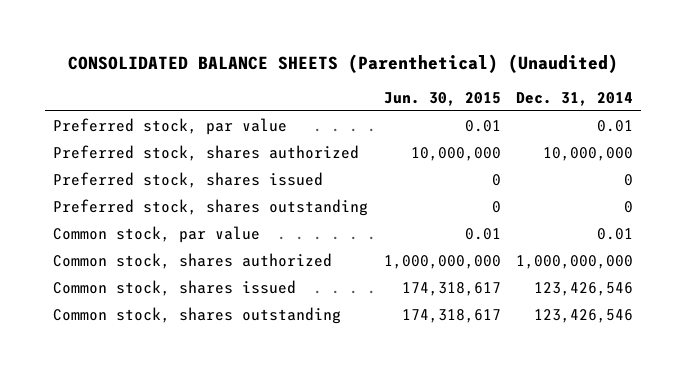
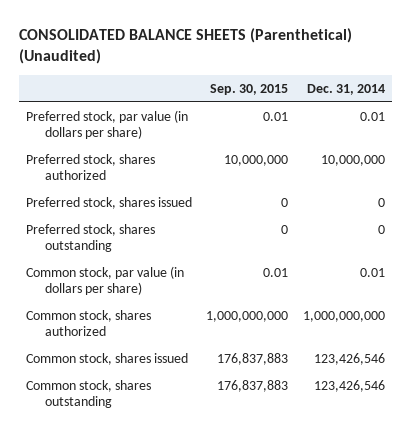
[383,91,501,106] Jun. 30, 2015 -> none
none -> [210,83,289,95] Sep. 30, 2015
[52,117,287,135] Preferred stock, par value -> [26,109,189,139] Preferred stock, par value (in dollars per share)
[52,225,260,243] Common stock, par value -> [26,265,185,295] Common stock, par value (in dollars per share)

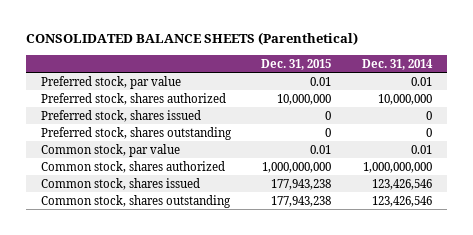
[19,28,353,65] CONSOLIDATED BALANCE SHEETS (Parenthetical) (Unaudited) -> [25,32,358,46] CONSOLIDATED BALANCE SHEETS (Parenthetical)
[210,83,289,95] Sep. 30, 2015 -> none
none -> [261,58,332,70] Dec. 31, 2015
[26,109,189,139] Preferred stock, par value (in dollars per share) -> [40,75,181,89] Preferred stock, par value
[26,265,185,295] Common stock, par value (in dollars per share) -> [40,143,180,157] Common stock, par value

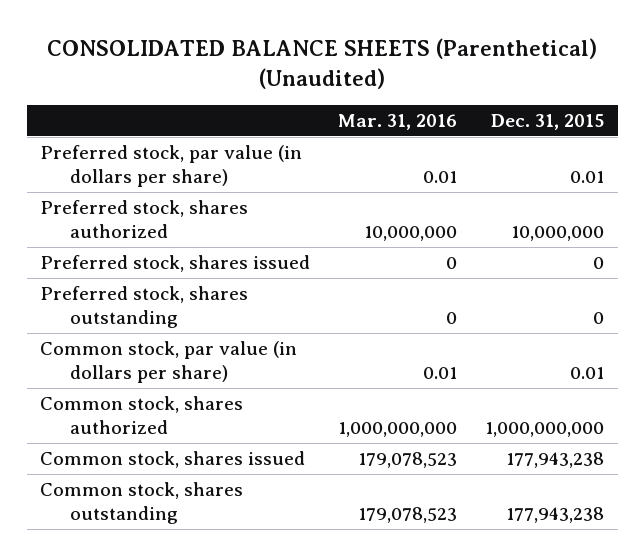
[25,32,358,46] CONSOLIDATED BALANCE SHEETS (Parenthetical) -> [47,38,598,89] CONSOLIDATED BALANCE SHEETS (Parenthetical) (Unaudited)
[362,58,434,70] Dec. 31, 2014 -> none
none -> [338,113,458,130] Mar. 31, 2016
[40,75,181,89] Preferred stock, par value -> [40,145,303,187] Preferred stock, par value (in dollars per share)
[40,143,180,157] Common stock, par value -> [40,341,298,383] Common stock, par value (in dollars per share)

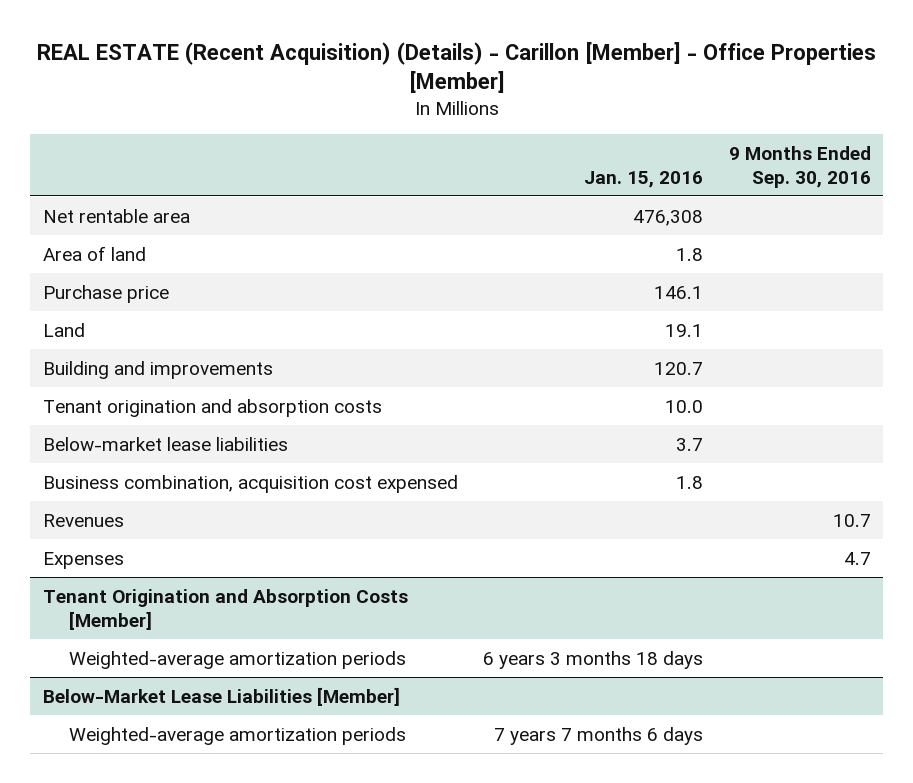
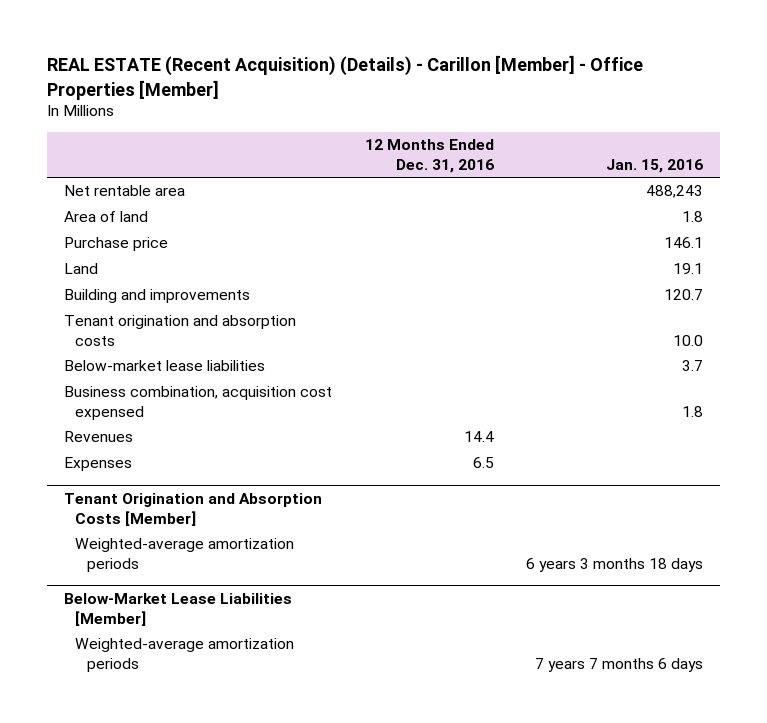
[728,145,871,188] 9 Months Ended Sep. 30, 2016 -> none
none -> [364,139,494,174] 12 Months Ended Dec. 31, 2016
[633,209,704,226] 476,308 -> [646,185,704,199] 488,243

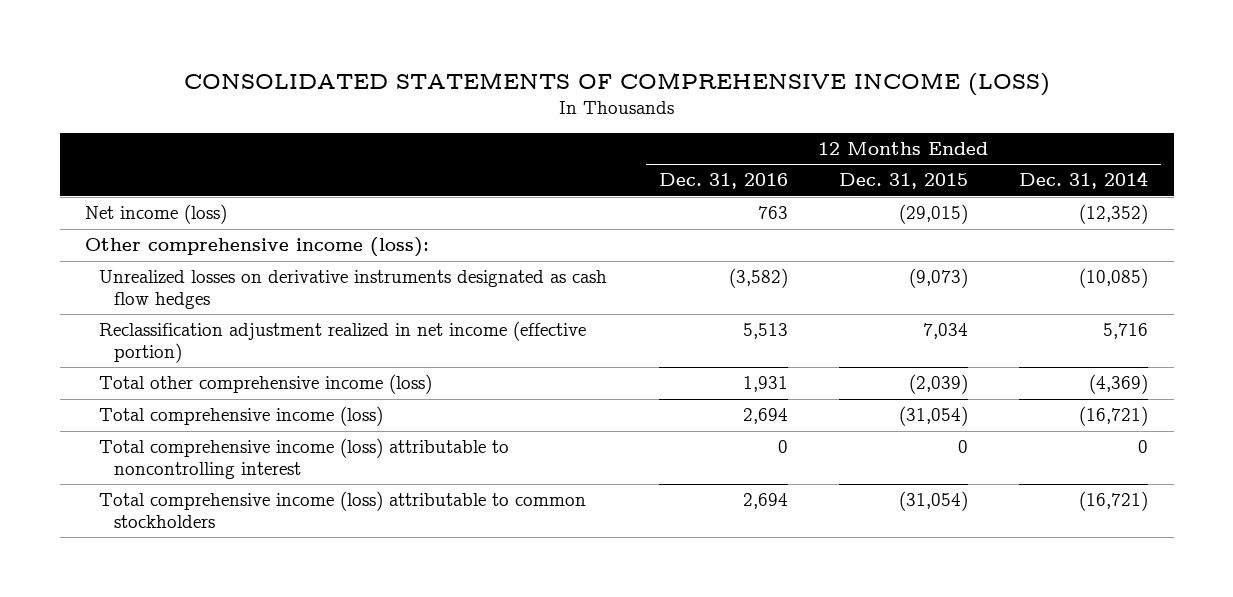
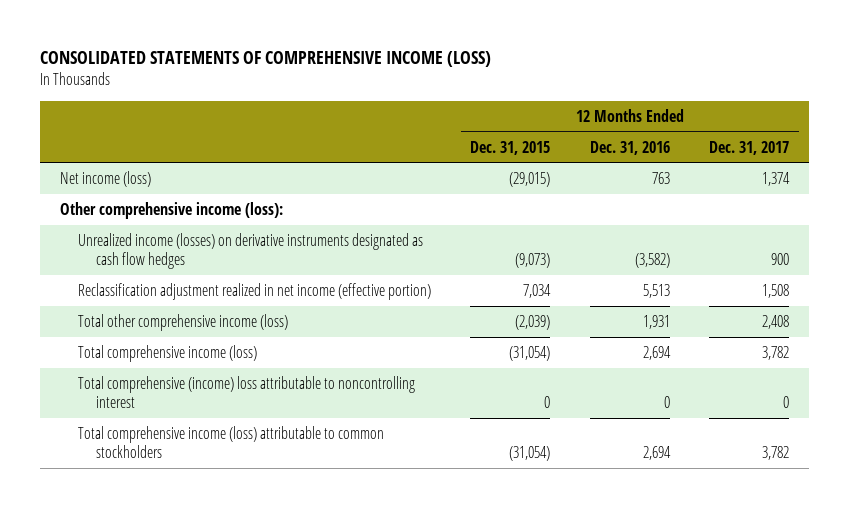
[1019,171,1149,190] Dec. 31, 2014 -> none
none -> [709,140,790,155] Dec. 31, 2017
[99,270,608,309] Unrealized losses on derivative instruments designated as cash flow hedges -> [78,232,424,269] Unrealized income (losses) on derivative instruments designated as cash flow hedges
[99,438,510,479] Total comprehensive income (loss) attributable to noncontrolling interest -> [78,375,416,408] Total comprehensive (income) loss attributable to noncontrolling interest

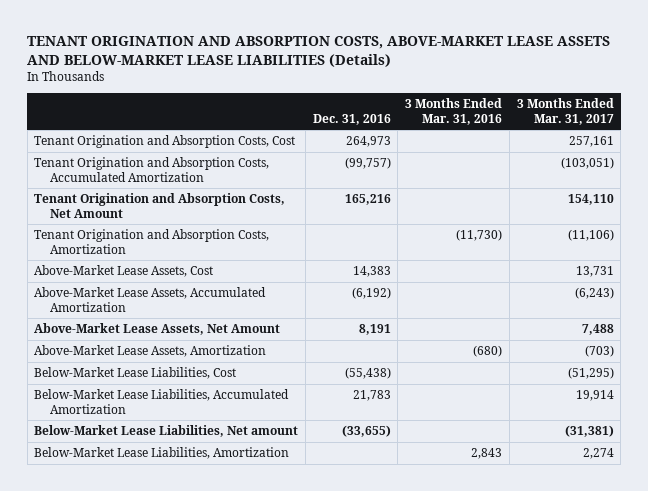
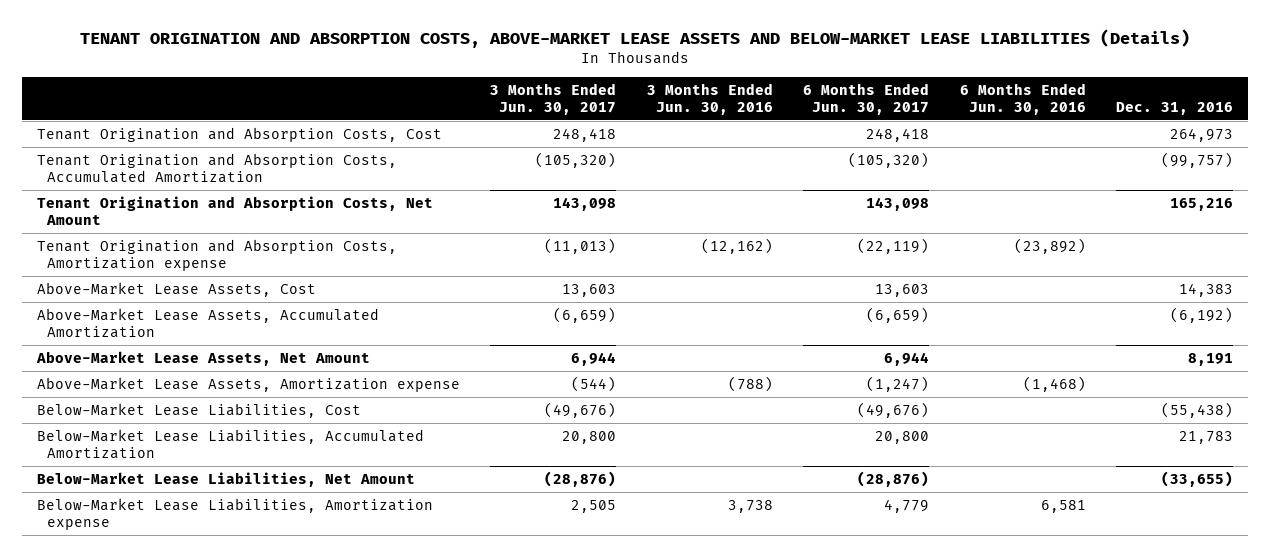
[405,98,503,125] 3 Months Ended Mar. 31, 2016 -> none
[516,98,614,125] 3 Months Ended Mar. 31, 2017 -> none
none -> [490,83,617,115] 3 Months Ended Jun. 30, 2017
none -> [646,83,773,115] 3 Months Ended Jun. 30, 2016
none -> [803,83,930,115] 6 Months Ended Jun. 30, 2017
none -> [959,83,1086,115] 6 Months Ended Jun. 30, 2016
[34,229,270,254] Tenant Origination and Absorption Costs, Amortization -> [36,239,397,271] Tenant Origination and Absorption Costs, Amortization expense
[34,345,267,358] Above-Market Lease Assets, Amortization -> [36,377,460,393] Above-Market Lease Assets, Amortization expense
[34,425,299,438] Below-Market Lease Liabilities, Net amount -> [36,472,415,488] Below-Market Lease Liabilities, Net Amount
[34,447,290,460] Below-Market Lease Liabilities, Amortization -> [36,498,433,530] Below-Market Lease Liabilities, Amortization expense

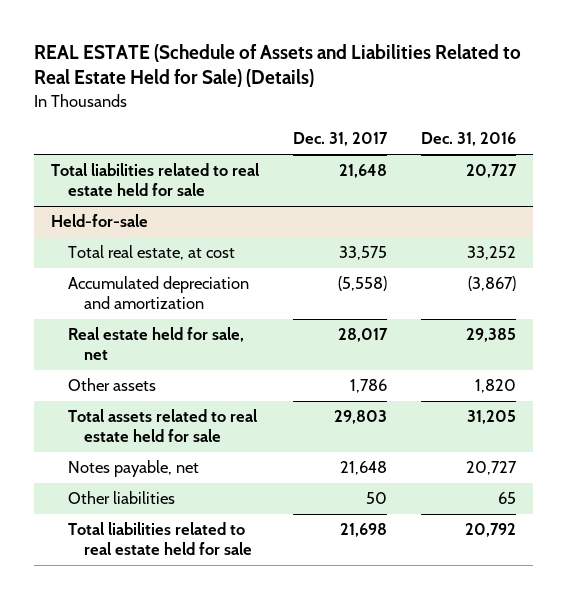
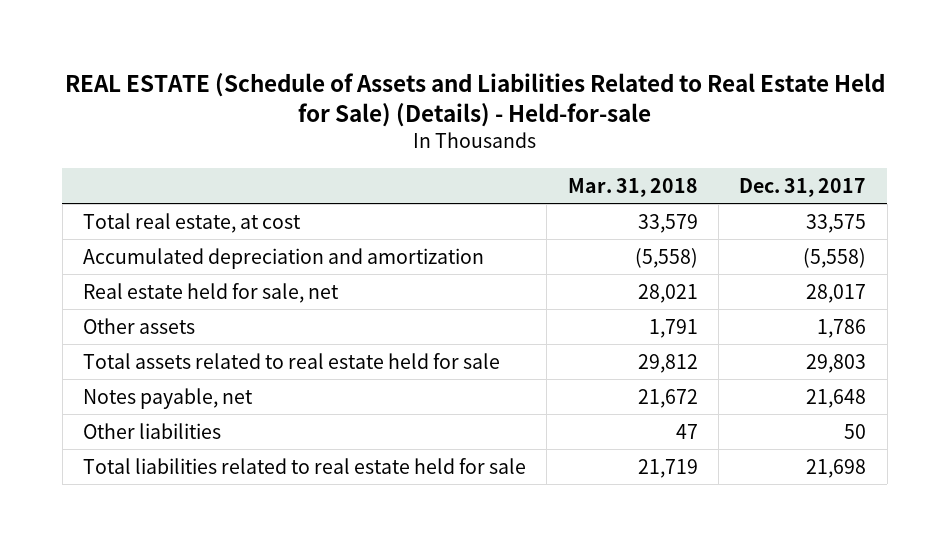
[33,44,521,88] REAL ESTATE (Schedule of Assets and Liabilities Related to Real Estate Held for Sale) (Details) -> [64,73,885,128] REAL ESTATE (Schedule of Assets and Liabilities Related to Real Estate Held for Sale) (Details) - Held-for-sale
[421,132,517,147] Dec. 31, 2016 -> none
none -> [567,177,698,197] Mar. 31, 2018
[50,163,259,197] Total liabilities related to real estate held for sale -> none
[50,214,148,228] Held-for-sale -> none

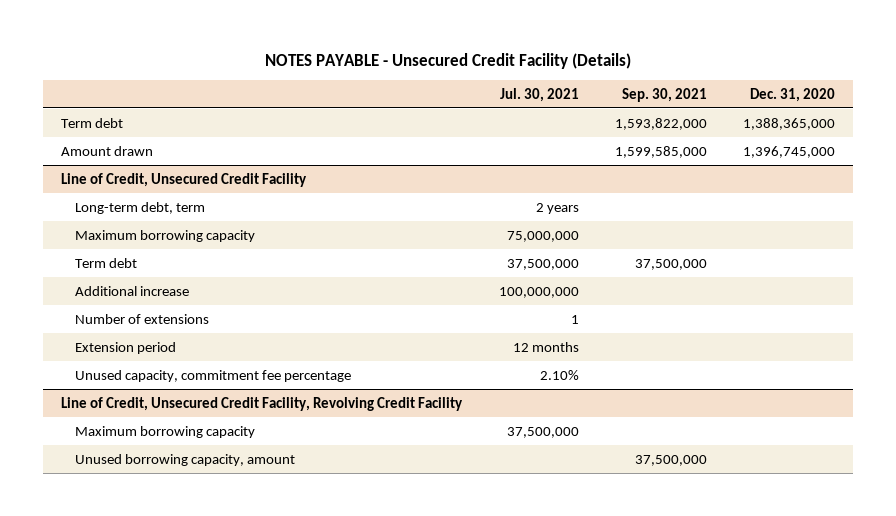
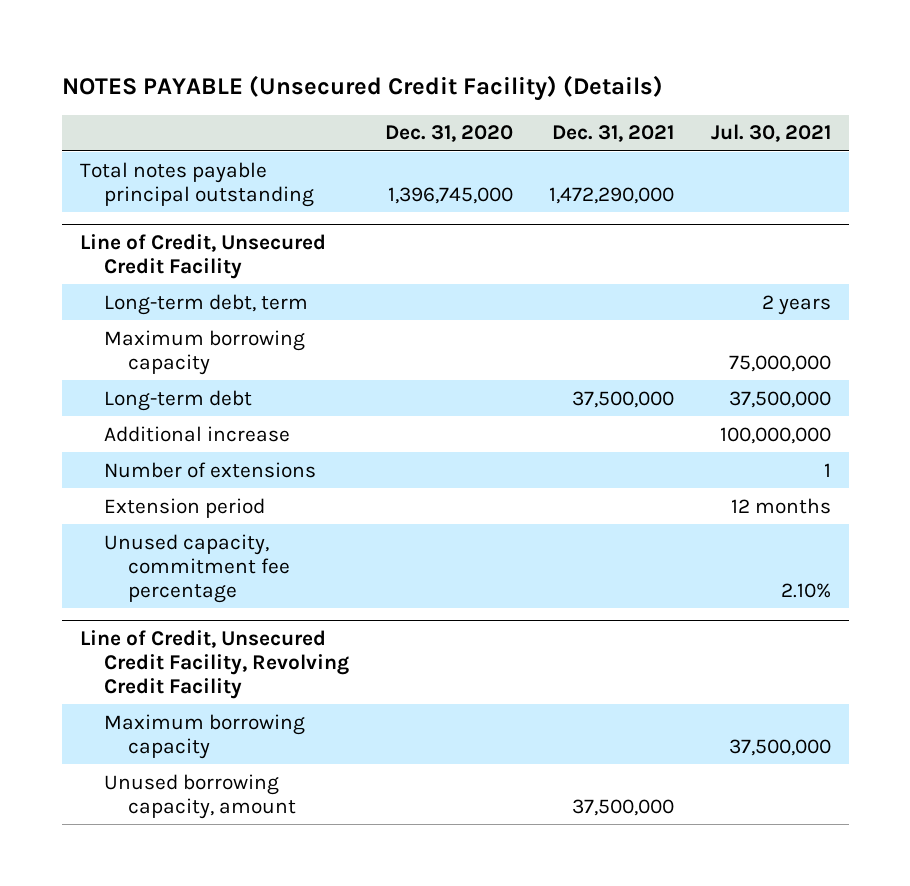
[265,52,632,69] NOTES PAYABLE - Unsecured Credit Facility (Details) -> [61,75,663,102] NOTES PAYABLE (Unsecured Credit Facility) (Details)
[621,87,707,102] Sep. 30, 2021 -> none
none -> [552,125,675,143] Dec. 31, 2021
[61,117,124,128] Term debt -> none
[61,145,154,156] Amount drawn -> [79,161,314,207] Total notes payable principal outstanding
[75,257,138,268] Term debt -> [103,389,252,411] Long-term debt

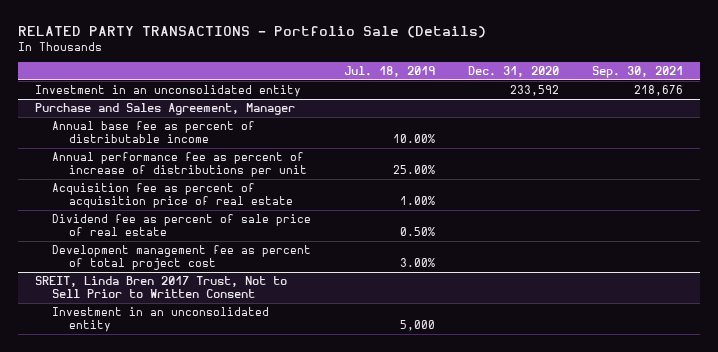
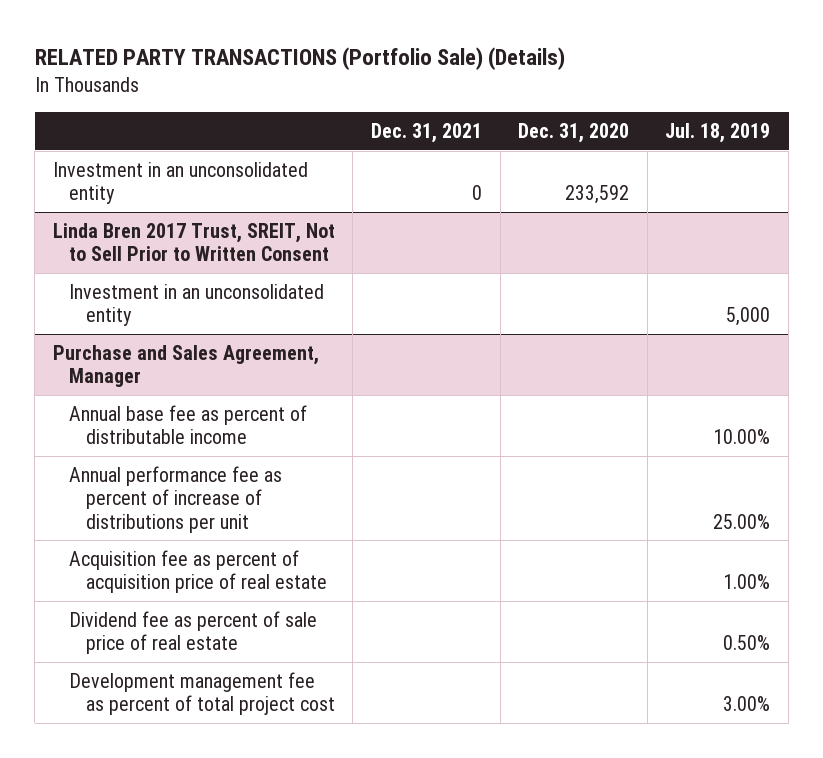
[18,25,487,38] RELATED PARTY TRANSACTIONS - Portfolio Sale (Details) -> [34,47,565,71] RELATED PARTY TRANSACTIONS (Portfolio Sale) (Details)
[592,65,684,78] Sep. 30, 2021 -> none
none -> [371,122,483,143] Dec. 31, 2021
none -> [52,222,335,262] Linda Bren 2017 Trust, SREIT, Not to Sell Prior to Written Consent
none -> [69,283,325,327] Investment in an unconsolidated entity
[34,276,287,299] SREIT, Linda Bren 2017 Trust, Not to Sell Prior to Written Consent -> none
[51,307,269,333] Investment in an unconsolidated entity -> none

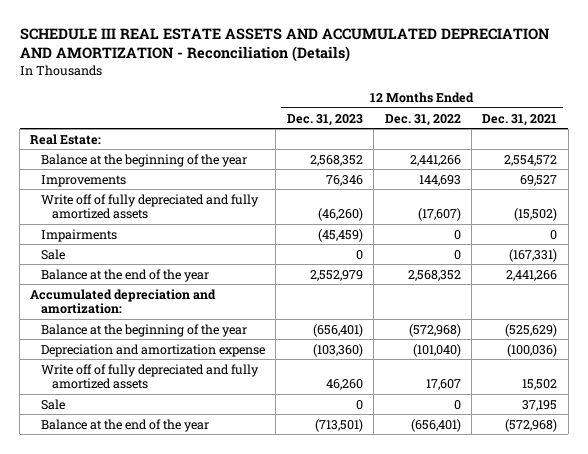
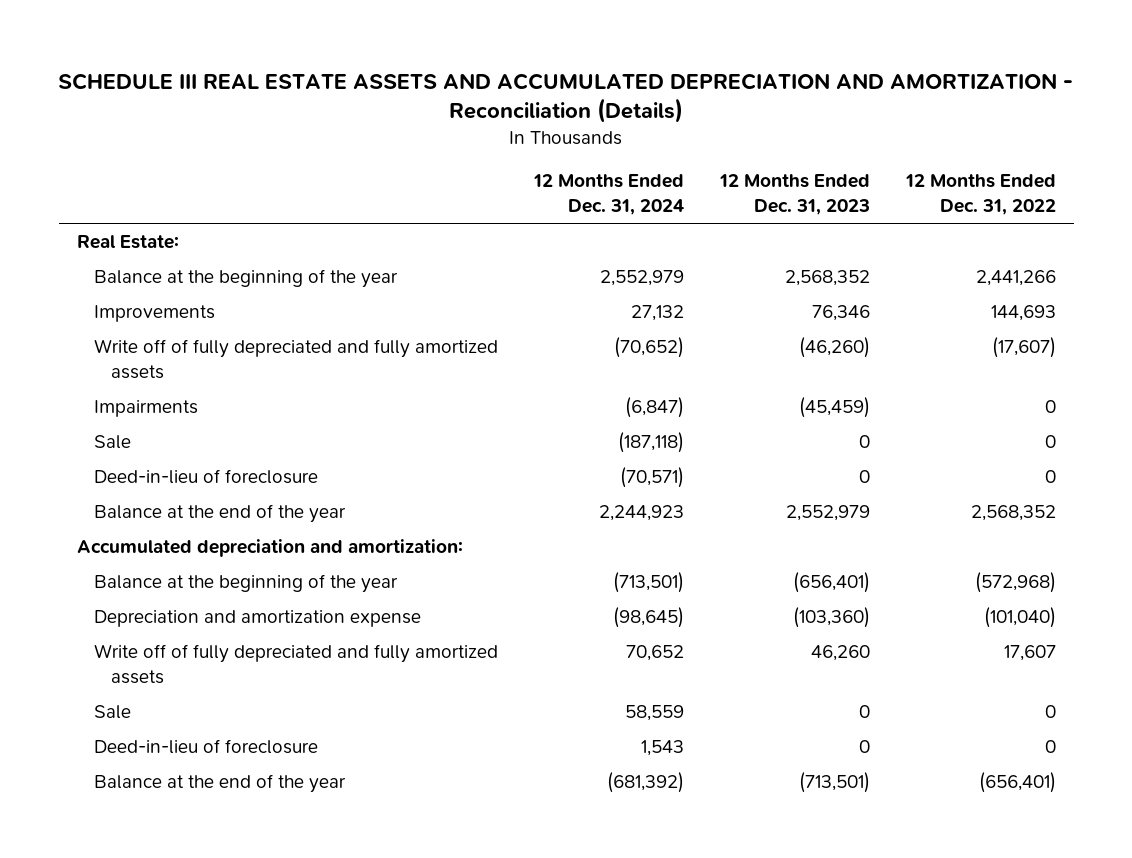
[482,113,558,126] Dec. 31, 2021 -> none
none -> [532,174,684,216] 12 Months Ended Dec. 31, 2024
none -> [93,468,318,484] Deed-in-lieu of foreclosure
none -> [93,738,318,754] Deed-in-lieu of foreclosure

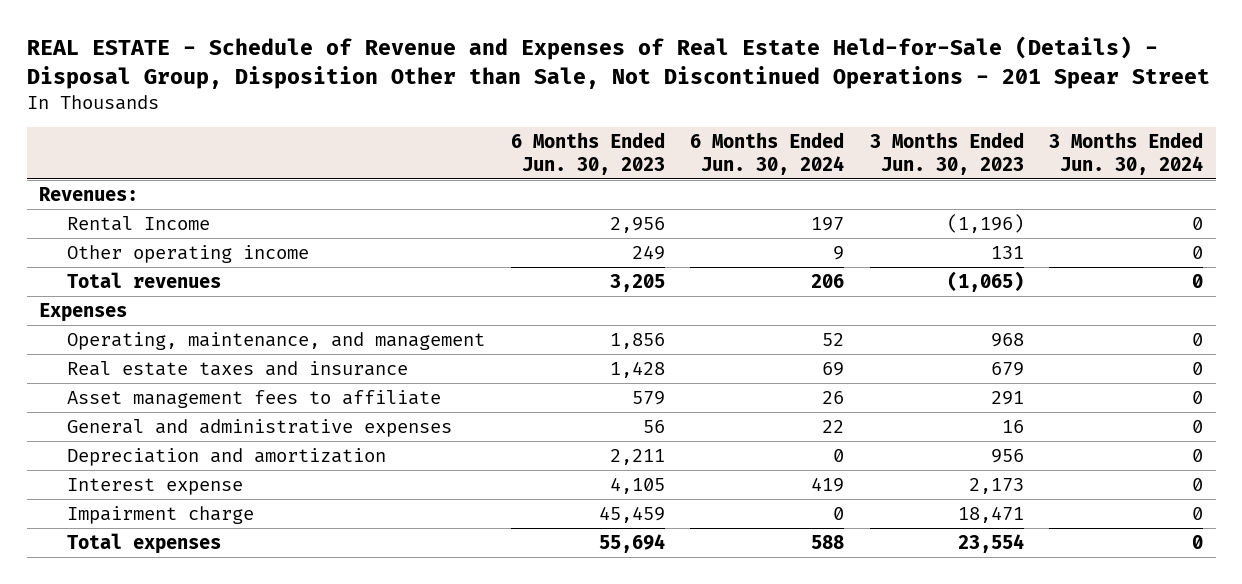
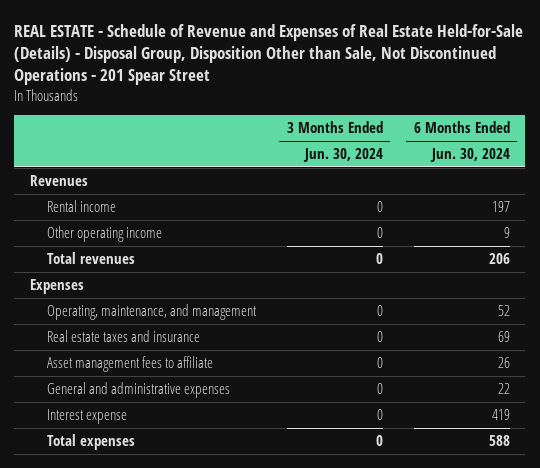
[510,131,665,175] 6 Months Ended Jun. 30, 2023 -> none
[869,131,1024,175] 3 Months Ended Jun. 30, 2023 -> none
[39,187,139,202] Revenues: -> [29,174,88,186] Revenues
[67,216,211,232] Rental Income -> [46,199,116,212] Rental income
[67,448,387,467] Depreciation and amortization -> none
[67,506,255,525] Impairment charge -> none

